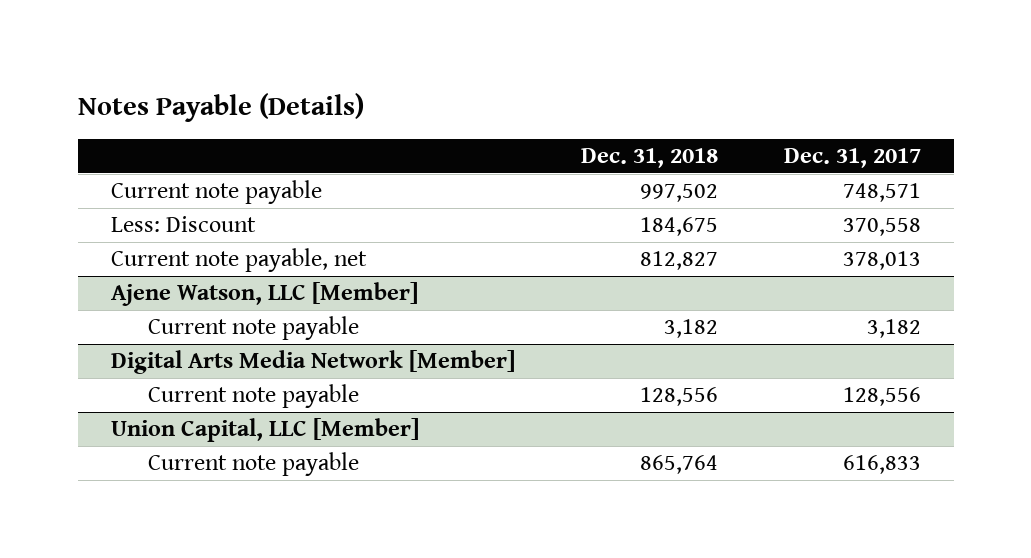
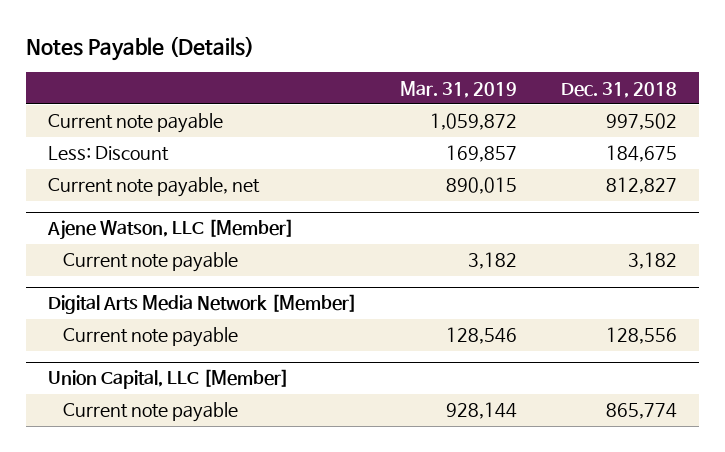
[783,148,921,169] Dec. 31, 2017 -> none
none -> [400,80,518,98] Mar. 31, 2019
[639,455,718,475] 865,764 -> [606,403,678,420] 865,774

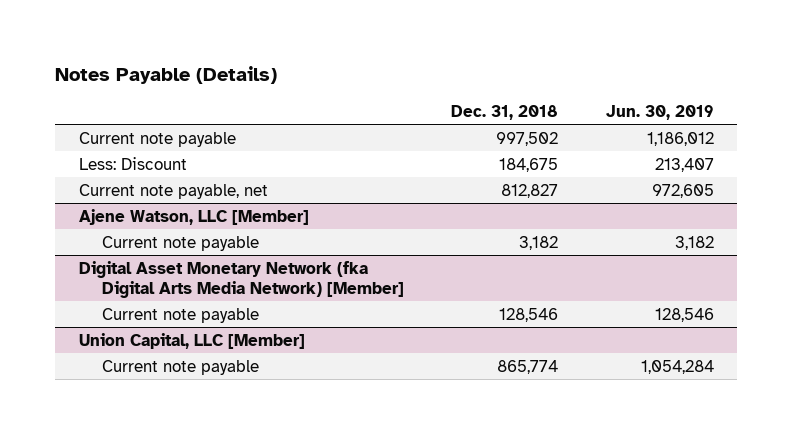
[400,80,518,98] Mar. 31, 2019 -> none
none -> [605,104,714,120] Jun. 30, 2019
[47,294,357,315] Digital Arts Media Network [Member] -> [78,260,405,298] Digital Asset Monetary Network (fka Digital Arts Media Network) [Member]
[606,327,678,345] 128,556 -> [499,307,559,322] 128,546

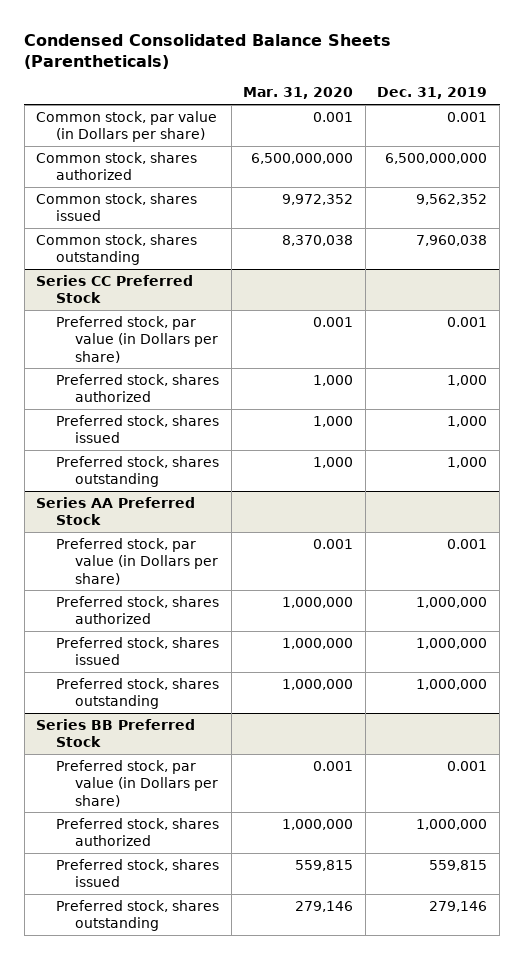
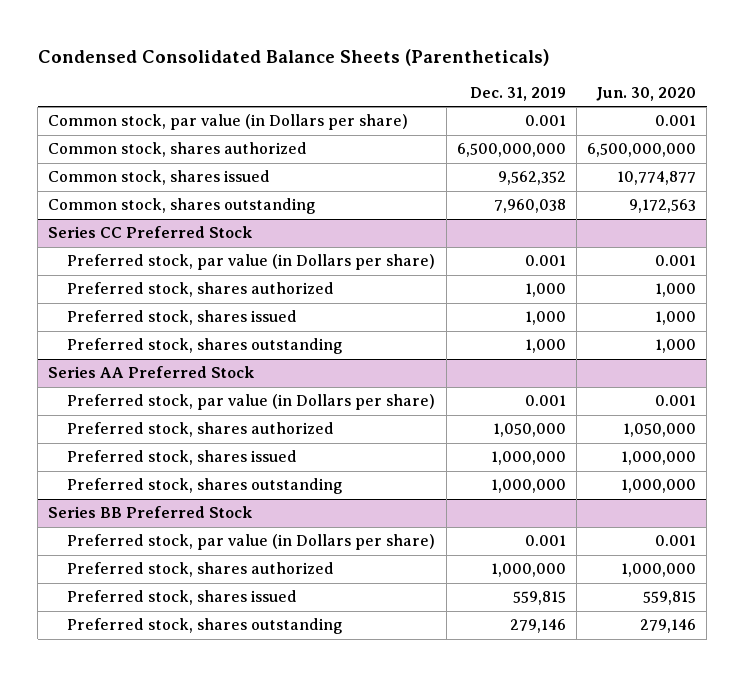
[243,87,354,100] Mar. 31, 2020 -> none
none -> [596,87,697,102] Jun. 30, 2020
[416,596,488,608] 1,000,000 -> [492,423,566,438] 1,050,000

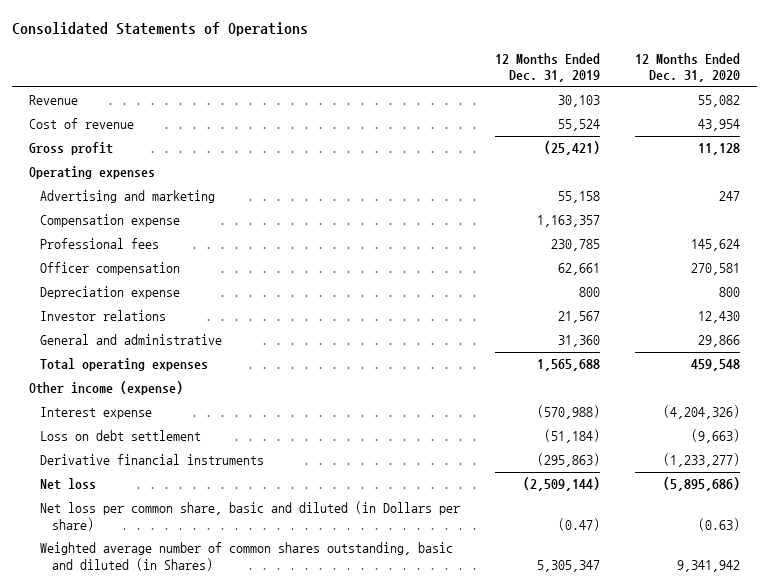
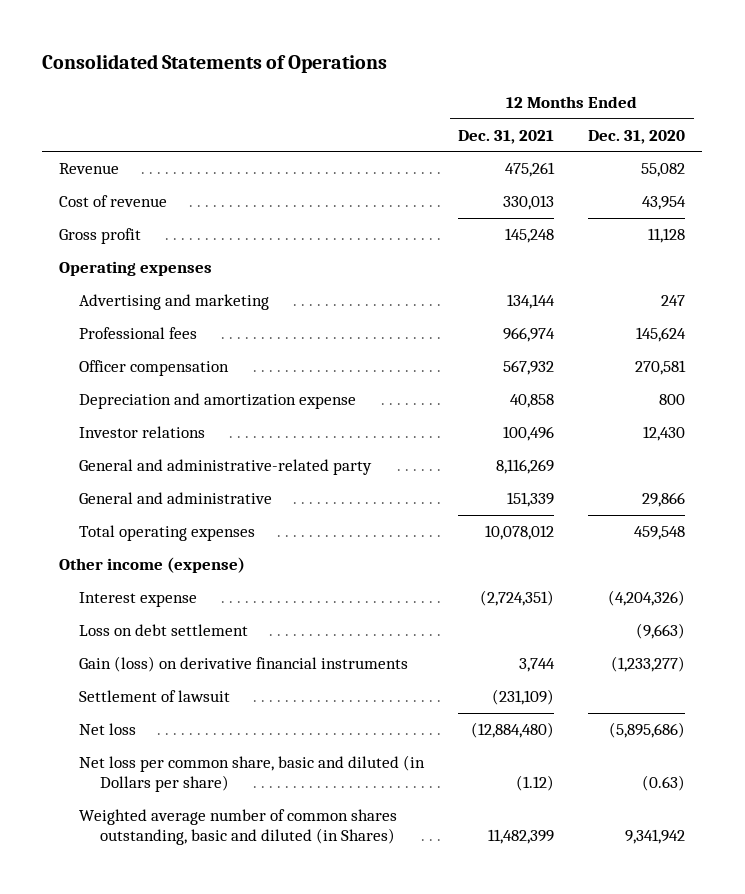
[495,52,601,83] 12 Months Ended Dec. 31, 2019 -> none
none -> [458,129,555,144] Dec. 31, 2021
[40,214,181,228] Compensation expense -> none
[40,286,181,300] Depreciation expense -> [79,393,357,410] Depreciation and amortization expense
none -> [79,459,373,476] General and administrative-related party
[40,454,265,466] Derivative financial instruments -> [79,656,409,673] Gain (loss) on derivative financial instruments
none -> [79,690,231,703] Settlement of lawsuit

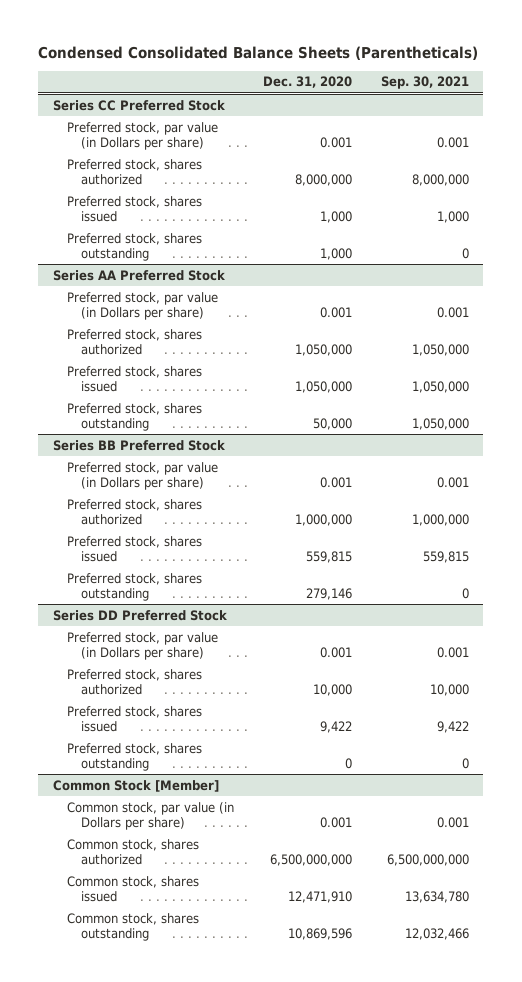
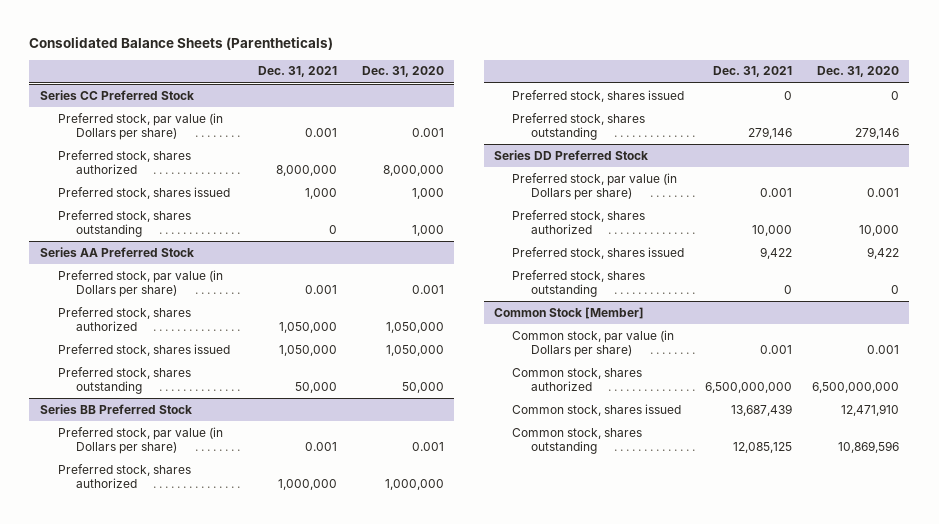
[38,46,479,61] Condensed Consolidated Balance Sheets (Parentheticals) -> [29,36,334,50] Consolidated Balance Sheets (Parentheticals)
[380,76,469,90] Sep. 30, 2021 -> none
none -> [258,66,338,78] Dec. 31, 2021
[305,550,352,563] 559,815 -> [890,90,899,100] 0

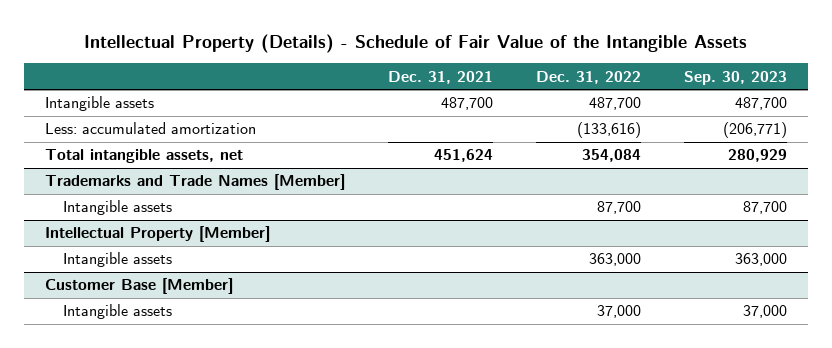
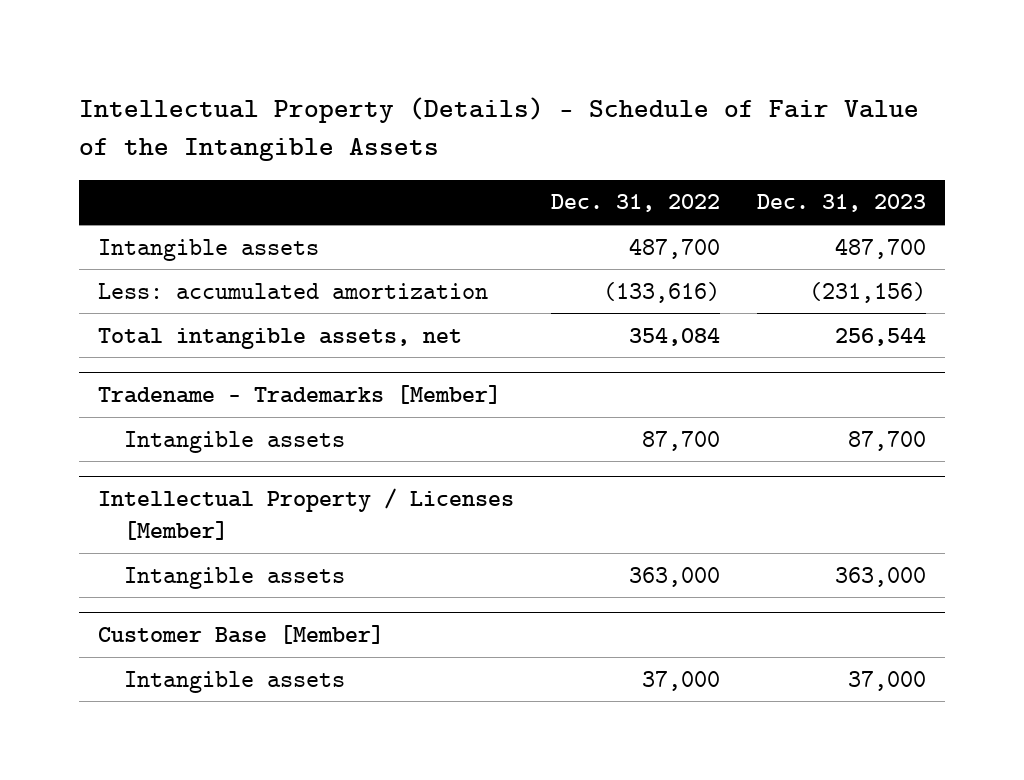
[388,70,494,84] Dec. 31, 2021 -> none
[683,70,787,85] Sep. 30, 2023 -> none
none -> [757,194,927,213] Dec. 31, 2023
[45,174,346,191] Trademarks and Trade Names [Member] -> [97,385,501,405] Tradename - Trademarks [Member]
[45,226,271,243] Intellectual Property [Member] -> [97,488,514,540] Intellectual Property / Licenses [Member]

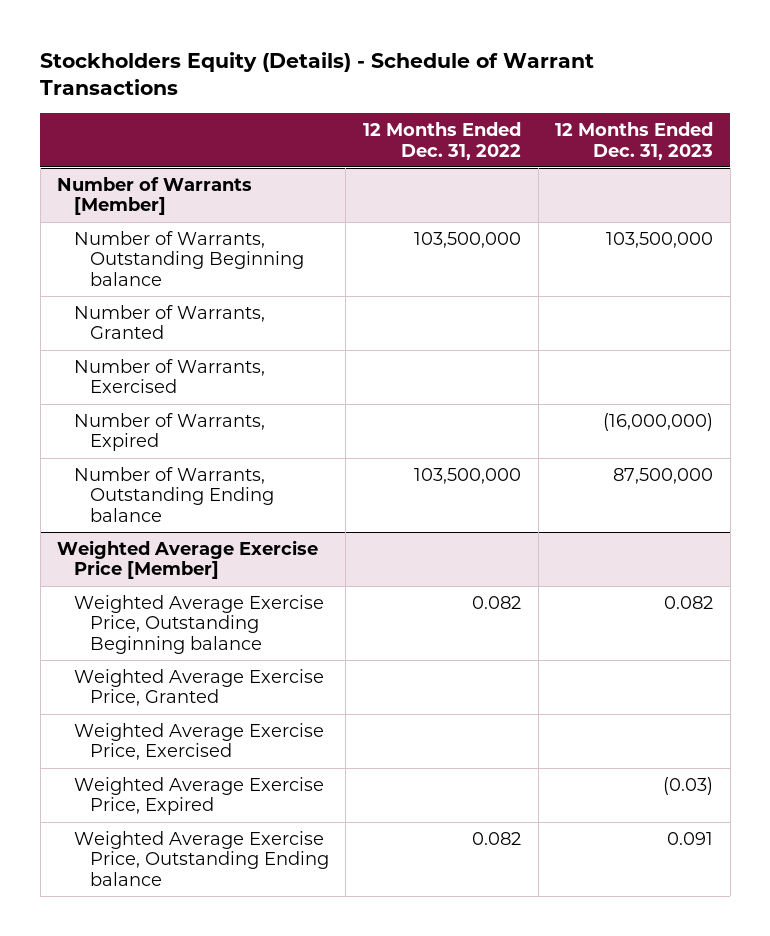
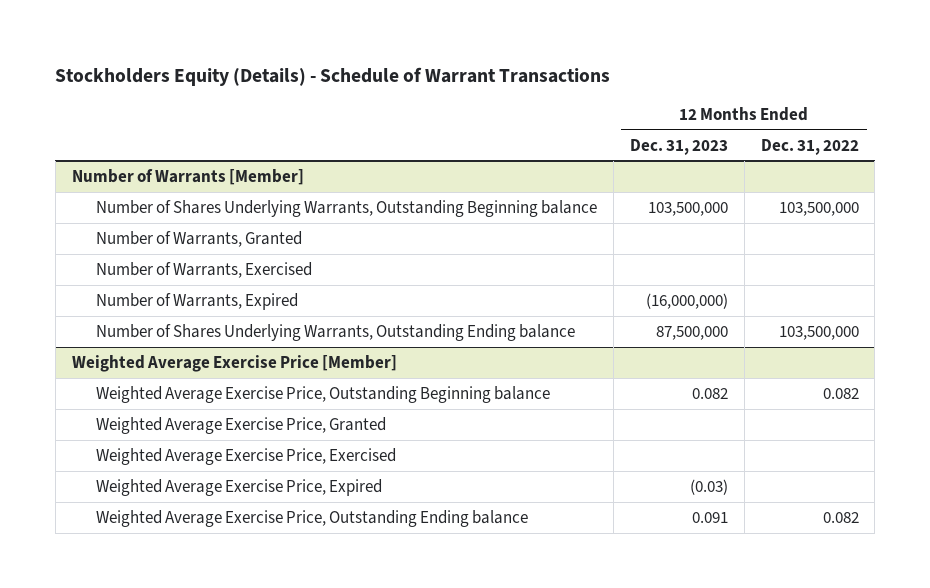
[73,230,304,287] Number of Warrants, Outstanding Beginning balance -> [95,200,597,218] Number of Shares Underlying Warrants, Outstanding Beginning balance
[73,466,274,523] Number of Warrants, Outstanding Ending balance -> [95,324,575,342] Number of Shares Underlying Warrants, Outstanding Ending balance

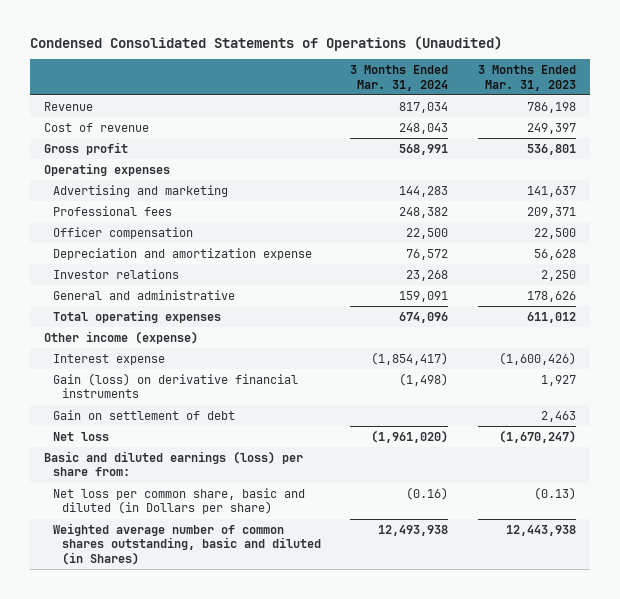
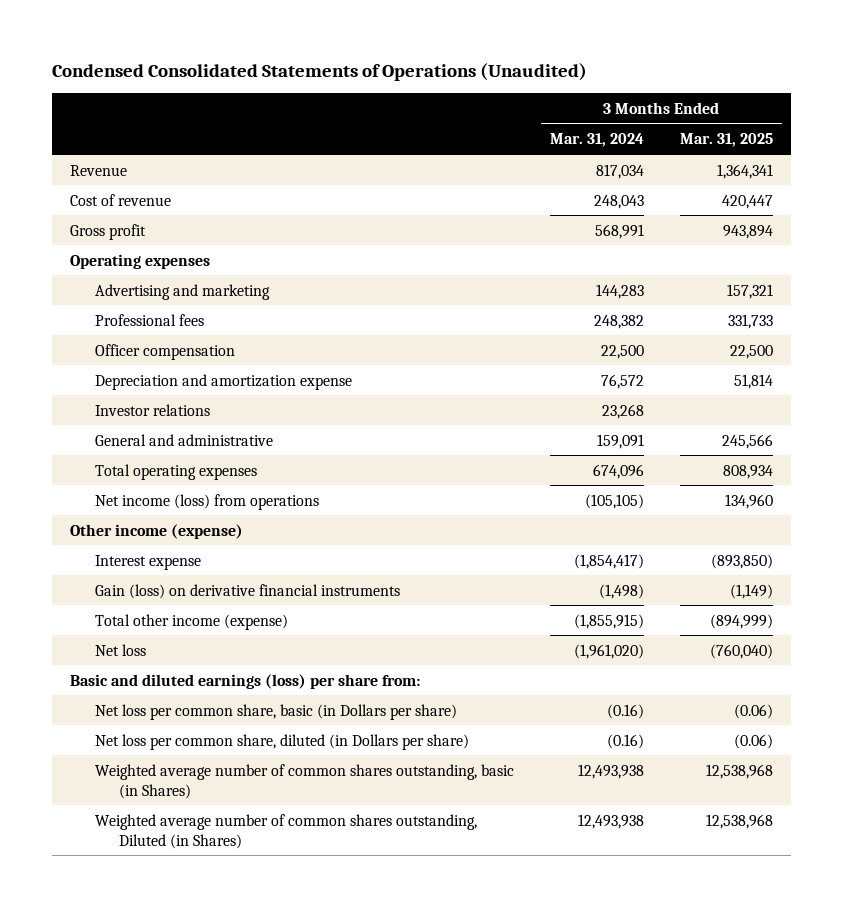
[477,64,576,91] 3 Months Ended Mar. 31, 2023 -> none
none -> [679,133,773,148] Mar. 31, 2025
none -> [94,493,319,510] Net income (loss) from operations
[53,409,236,420] Gain on settlement of debt -> none
none -> [94,613,288,630] Total other income (expense)
[53,487,306,515] Net loss per common share, basic and diluted (in Dollars per share) -> [94,703,457,720] Net loss per common share, basic (in Dollars per share)
none -> [94,733,469,750] Net loss per common share, diluted (in Dollars per share)
[53,522,321,566] Weighted average number of common shares outstanding, basic and diluted (in Shares) -> [94,763,514,799] Weighted average number of common shares outstanding, basic (in Shares)
none -> [94,813,477,849] Weighted average number of common shares outstanding, Diluted (in Shares)

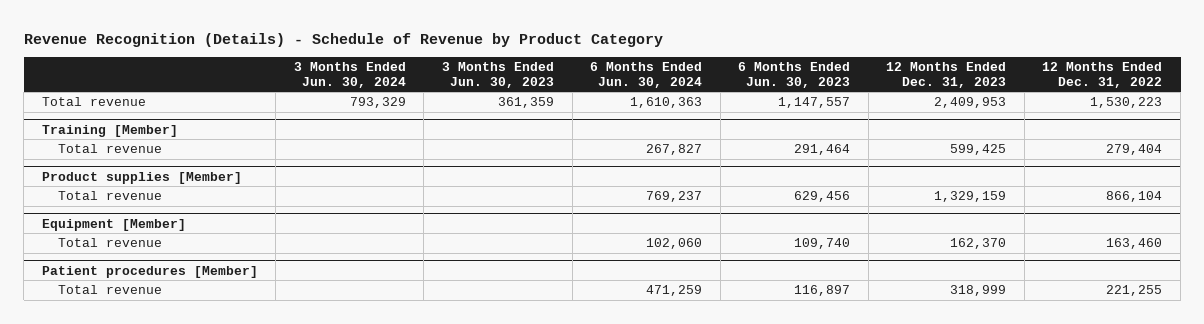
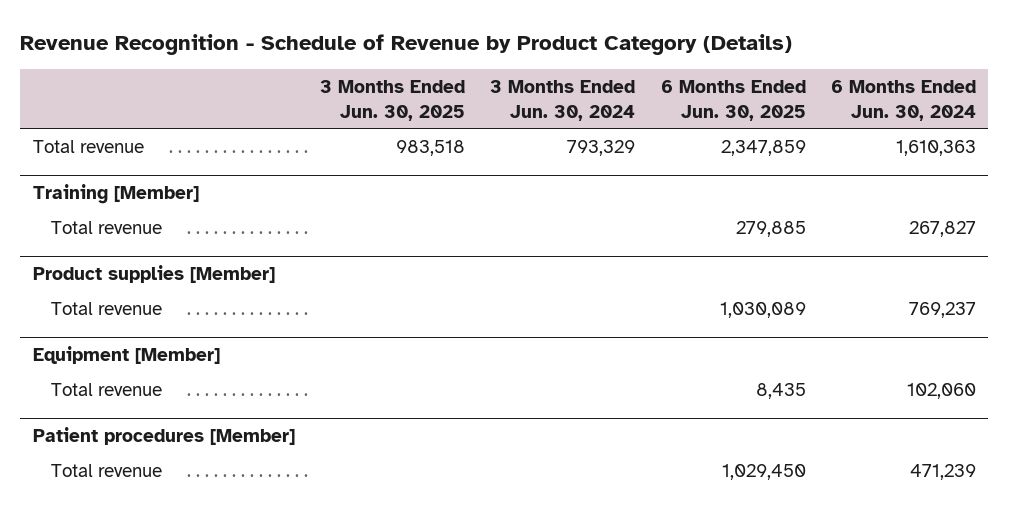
[23,32,663,47] Revenue Recognition (Details) - Schedule of Revenue by Product Category -> [20,34,793,56] Revenue Recognition - Schedule of Revenue by Product Category (Details)
[442,61,555,88] 3 Months Ended Jun. 30, 2023 -> none
[738,61,851,88] 6 Months Ended Jun. 30, 2023 -> none
[886,61,1007,88] 12 Months Ended Dec. 31, 2023 -> none
[1042,61,1163,88] 12 Months Ended Dec. 31, 2022 -> none
none -> [320,80,466,121] 3 Months Ended Jun. 30, 2025
none -> [660,80,806,121] 6 Months Ended Jun. 30, 2025
[646,285,703,297] 471,259 -> [909,463,976,480] 471,239

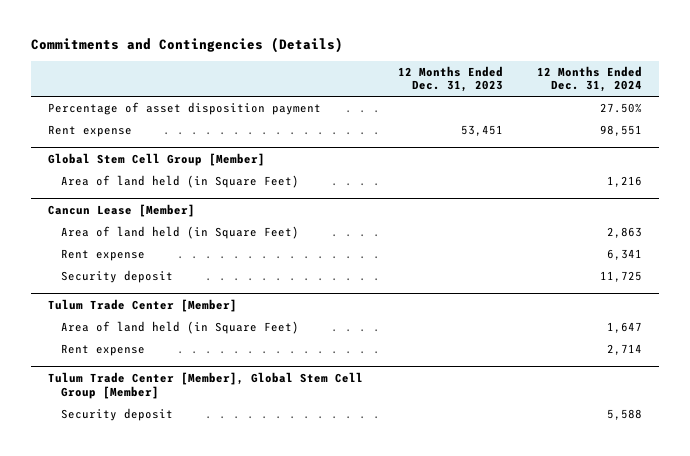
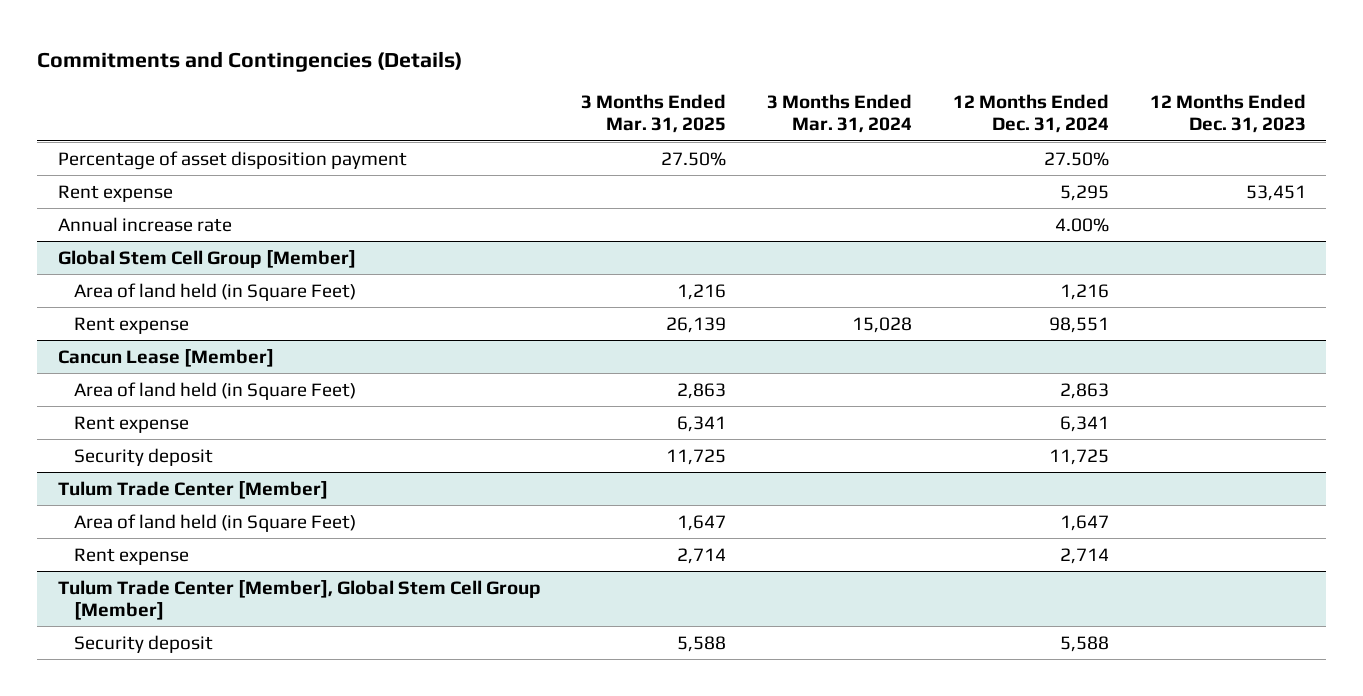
none -> [581,94,727,134] 3 Months Ended Mar. 31, 2025
none -> [767,94,913,134] 3 Months Ended Mar. 31, 2024
[600,125,643,137] 98,551 -> [1059,184,1109,201] 5,295
none -> [57,216,232,232] Annual increase rate
none -> [74,316,190,334] Rent expense

